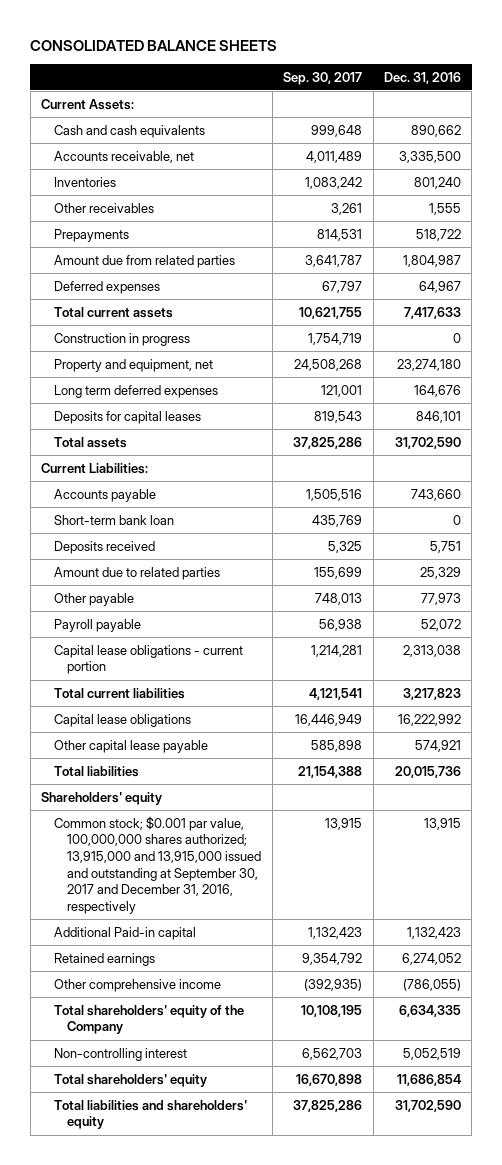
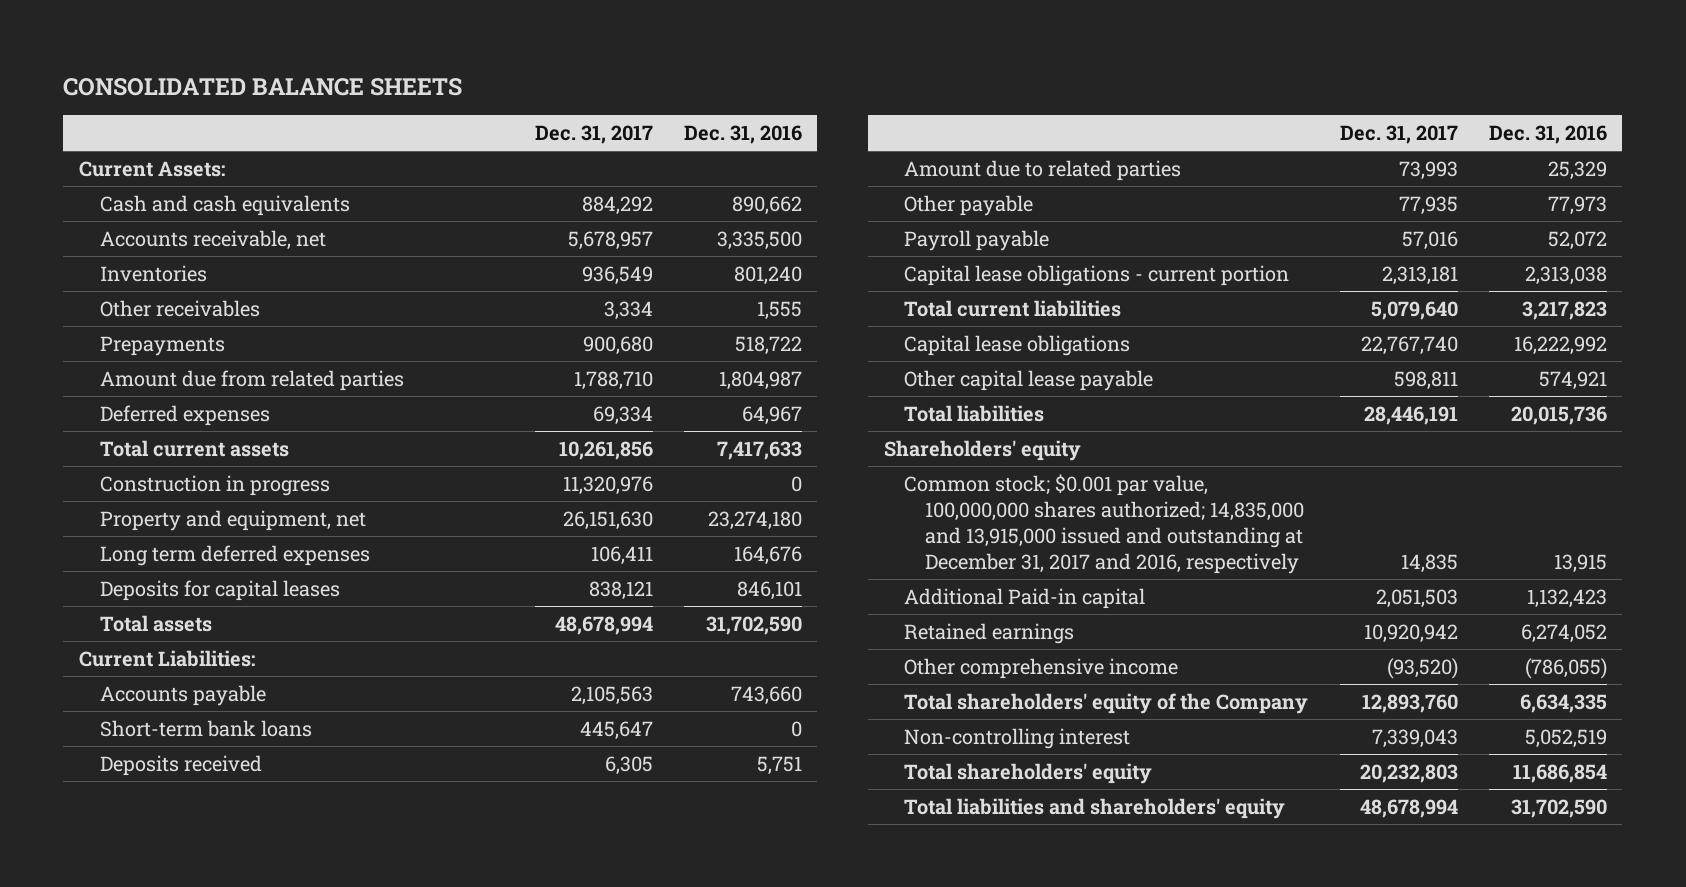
[283,71,363,85] Sep. 30, 2017 -> none
none -> [534,124,653,144] Dec. 31, 2017
[54,514,175,525] Short-term bank loan -> [99,719,312,737] Short-term bank loans
[54,815,262,915] Common stock; $0.001 par value, 100,000,000 shares authorized; 13,915,000 and 13,915,000 issued and outstanding at September 30, 2017 and December 31, 2016, respectively -> [904,473,1305,575] Common stock; $0.001 par value, 100,000,000 shares authorized; 14,835,000 and 13,915,000 issued and outstanding at December 31, 2017 and 2016, respectively

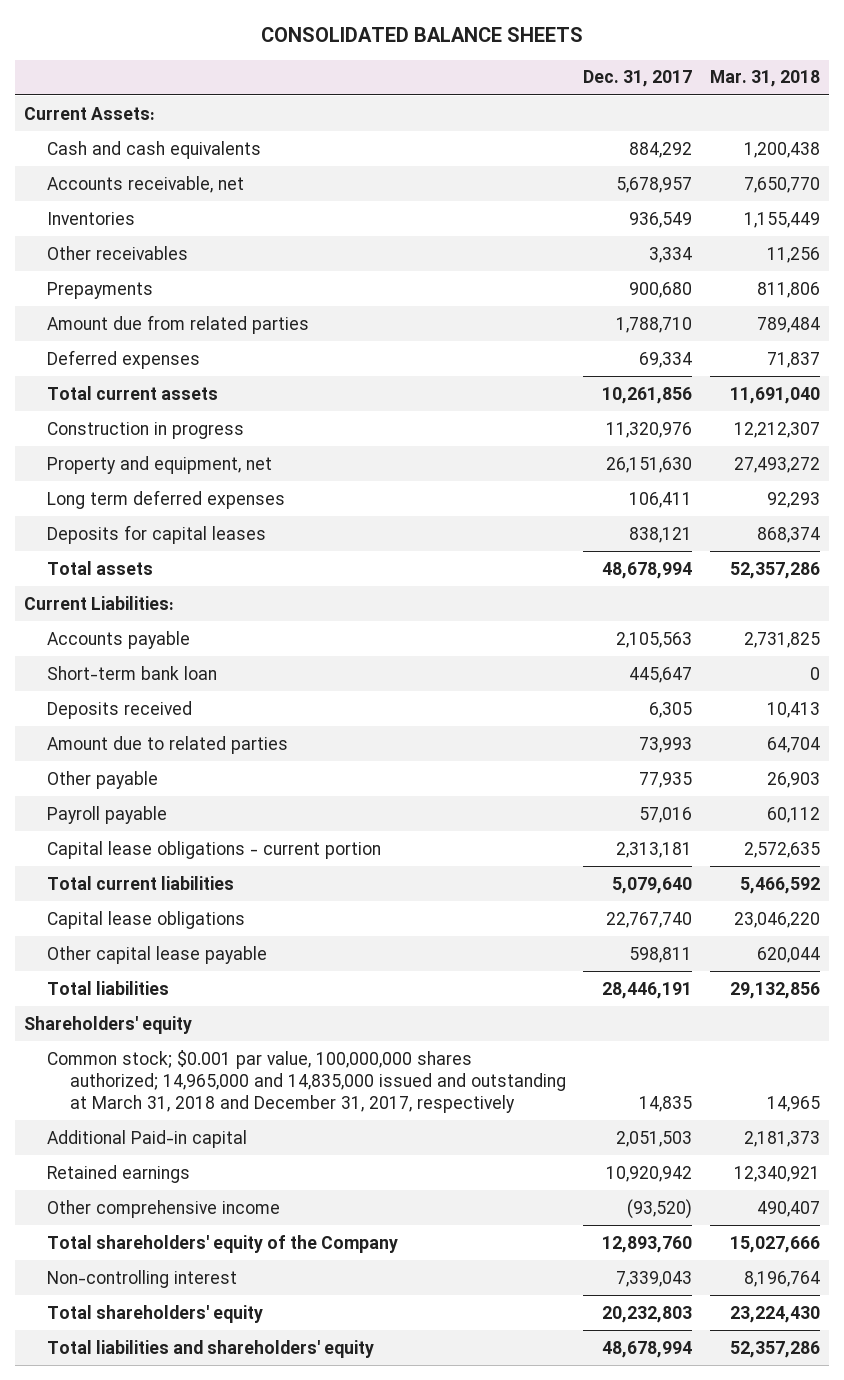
[683,124,802,144] Dec. 31, 2016 -> none
none -> [709,70,820,88] Mar. 31, 2018
[99,719,312,737] Short-term bank loans -> [46,665,217,680] Short-term bank loan
[904,473,1305,575] Common stock; $0.001 par value, 100,000,000 shares authorized; 14,835,000 and 13,915,000 issued and outstanding at December 31, 2017 and 2016, respectively -> [46,1049,566,1113] Common stock; $0.001 par value, 100,000,000 shares authorized; 14,965,000 and 14,835,000 issued and outstanding at March 31, 2018 and December 31, 2017, respectively

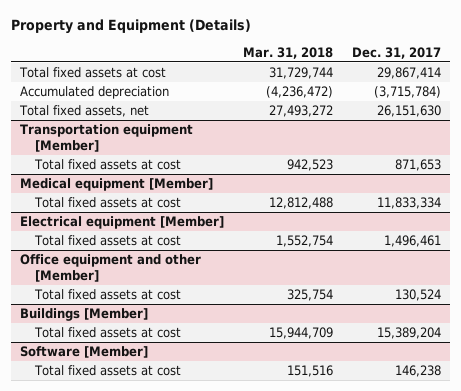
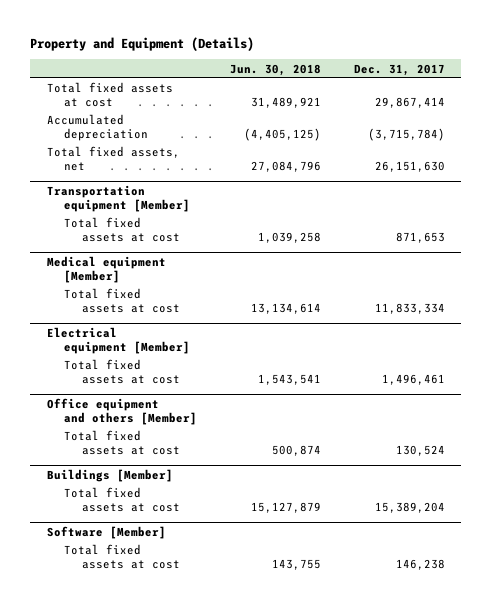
[242,46,333,59] Mar. 31, 2018 -> none
none -> [229,63,321,76] Jun. 30, 2018
[20,254,202,283] Office equipment and other [Member] -> [46,398,198,425] Office equipment and others [Member]

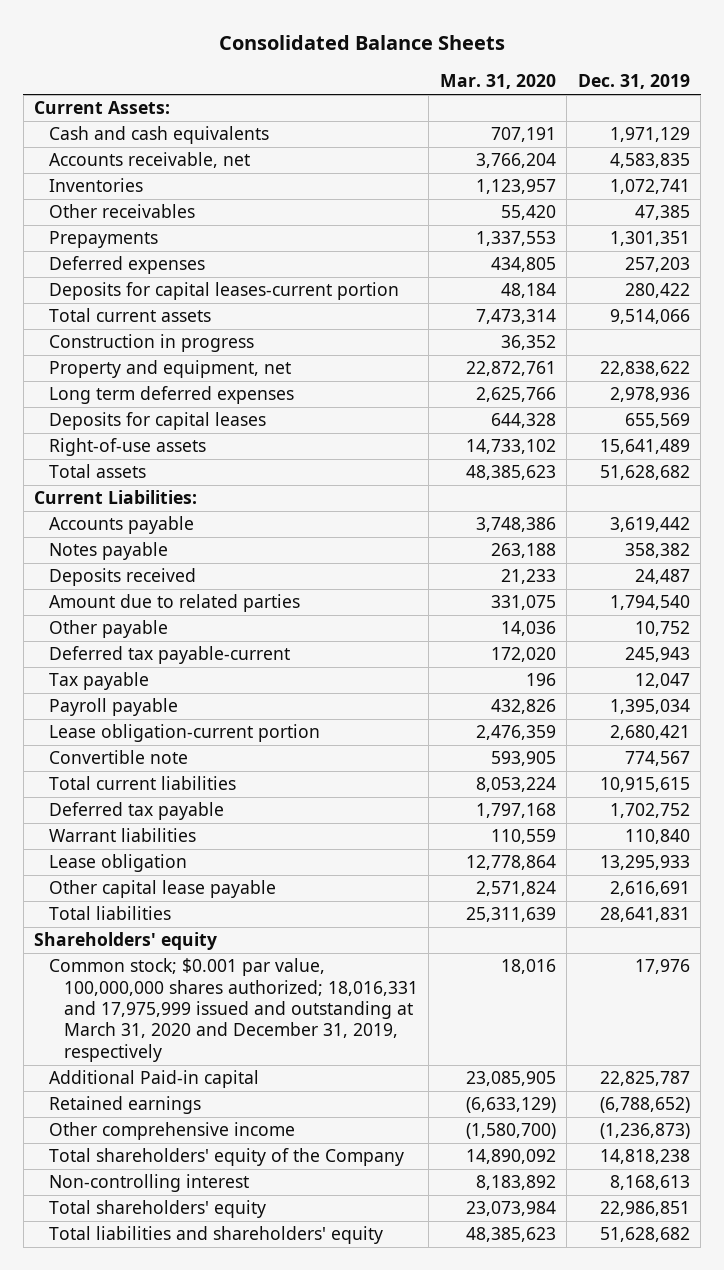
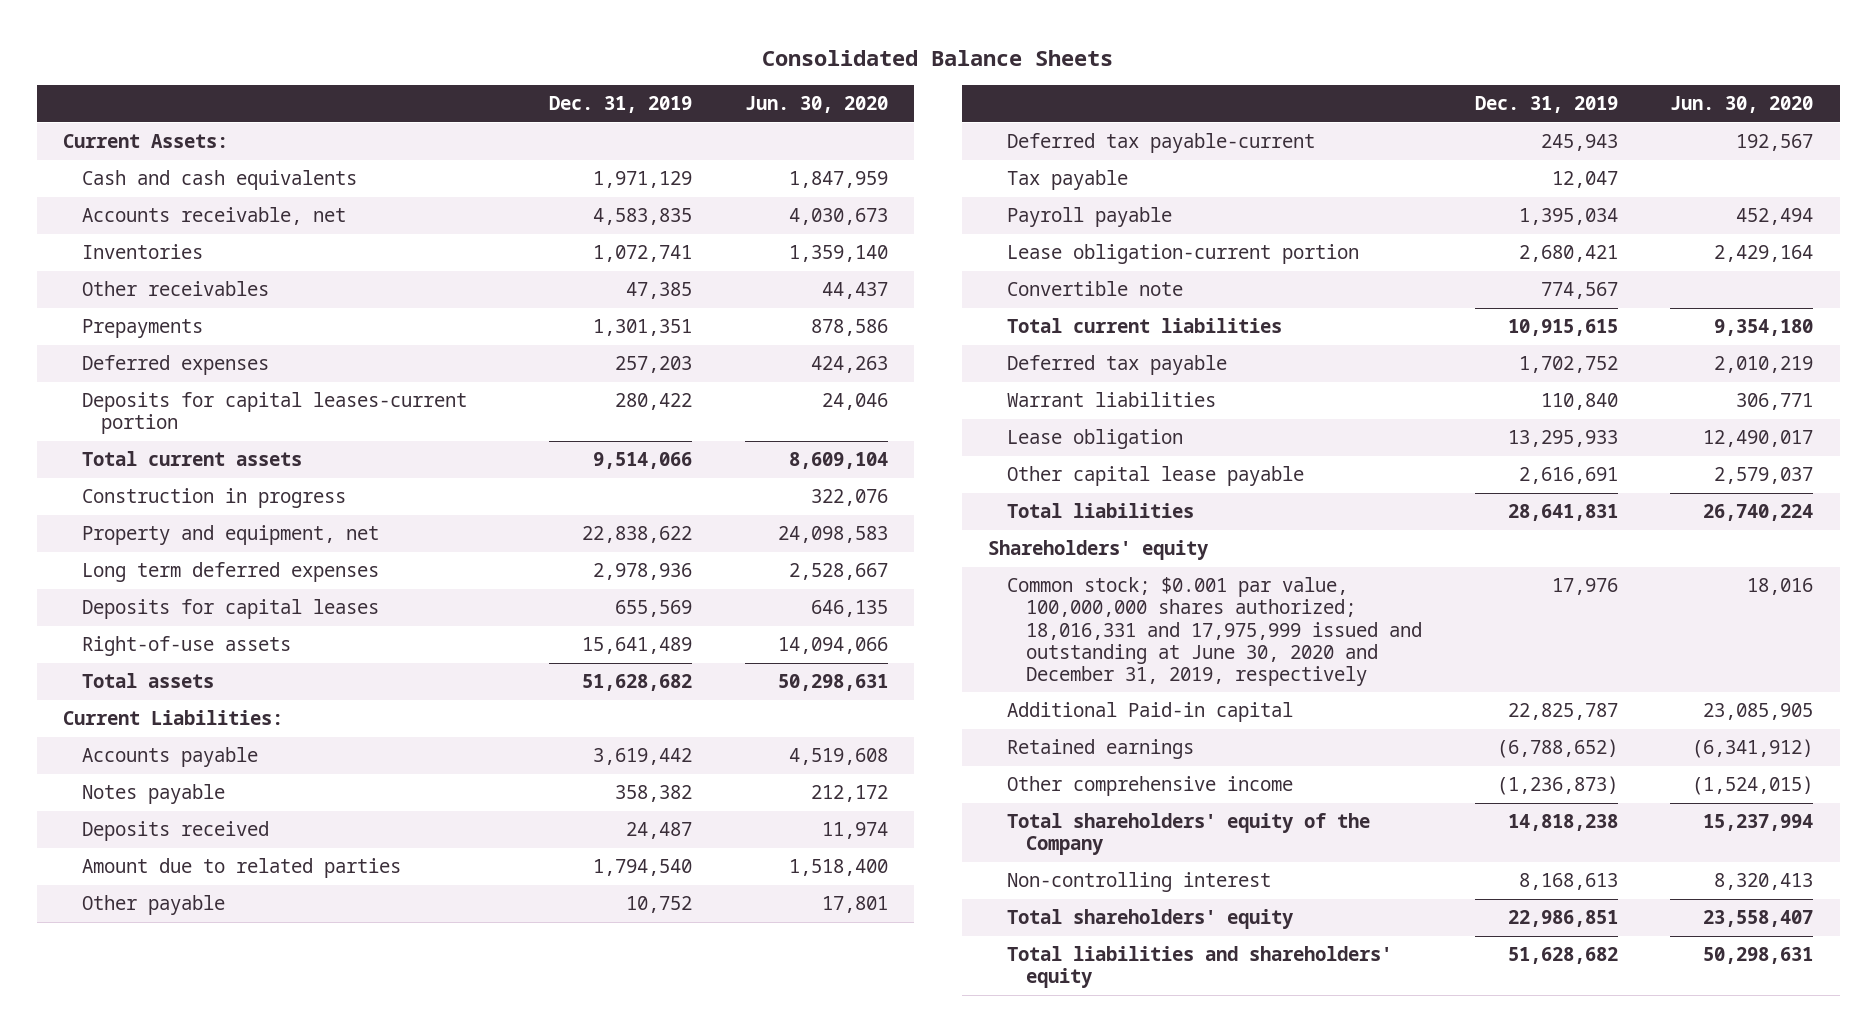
[439,74,556,90] Mar. 31, 2020 -> none
none -> [745,96,889,114] Jun. 30, 2020
[49,958,418,1062] Common stock; $0.001 par value, 100,000,000 shares authorized; 18,016,331 and 17,975,999 issued and outstanding at March 31, 2020 and December 31, 2019, respectively -> [1007,577,1423,686] Common stock; $0.001 par value, 100,000,000 shares authorized; 18,016,331 and 17,975,999 issued and outstanding at June 30, 2020 and December 31, 2019, respectively

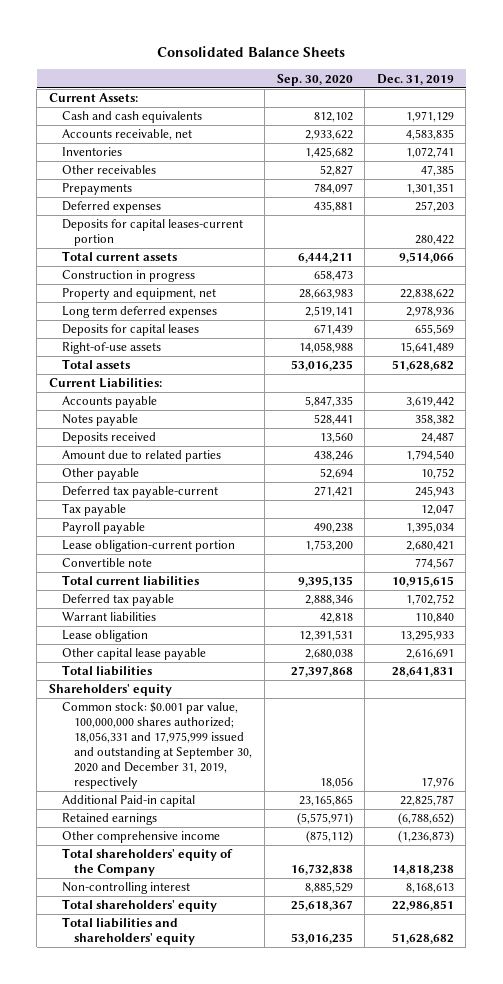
[745,96,889,114] Jun. 30, 2020 -> none
none -> [276,73,353,86] Sep. 30, 2020
[1007,577,1423,686] Common stock; $0.001 par value, 100,000,000 shares authorized; 18,016,331 and 17,975,999 issued and outstanding at June 30, 2020 and December 31, 2019, respectively -> [61,702,253,789] Common stock: $0.001 par value, 100,000,000 shares authorized; 18,056,331 and 17,975,999 issued and outstanding at September 30, 2020 and December 31, 2019, respectively

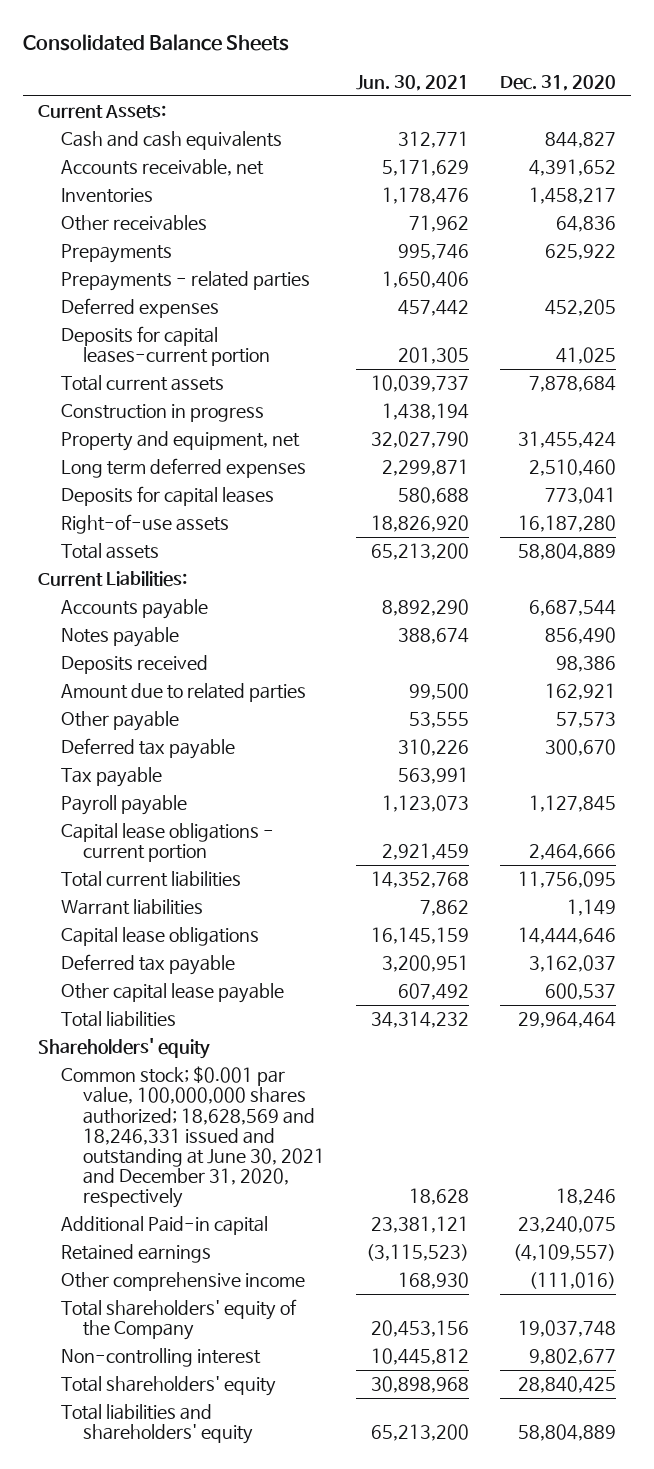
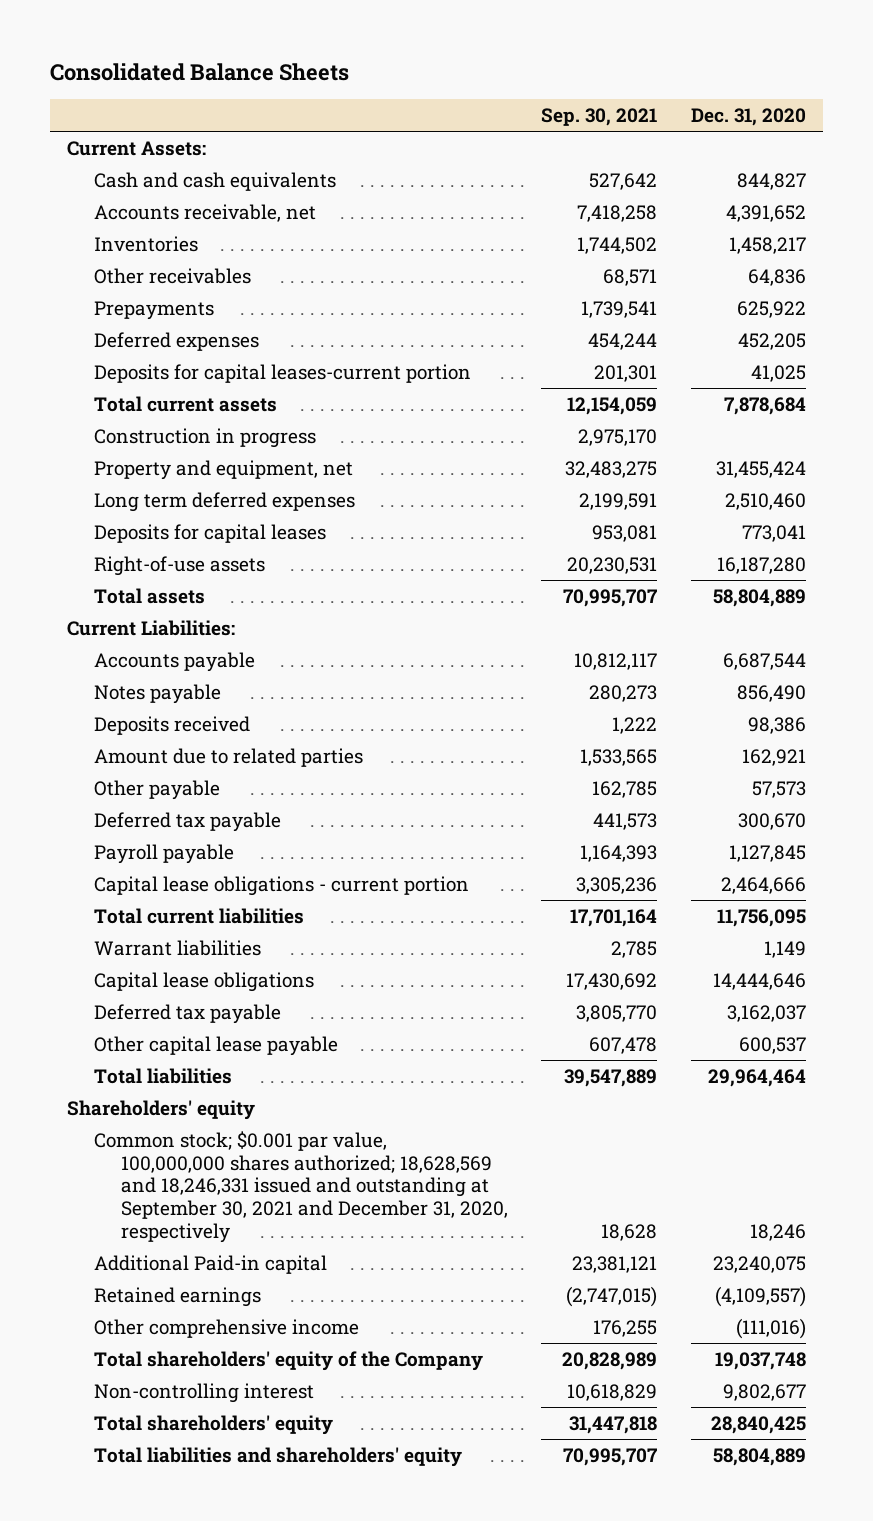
[355,74,469,91] Jun. 30, 2021 -> none
none -> [541,107,658,126] Sep. 30, 2021
[60,271,310,292] Prepayments - related parties -> none
[60,767,162,788] Tax payable -> none
[60,1066,325,1209] Common stock; $0.001 par value, 100,000,000 shares authorized; 18,628,569 and 18,246,331 issued and outstanding at June 30, 2021 and December 31, 2020, respectively -> [93,1131,508,1243] Common stock; $0.001 par value, 100,000,000 shares authorized; 18,628,569 and 18,246,331 issued and outstanding at September 30, 2021 and December 31, 2020, respectively

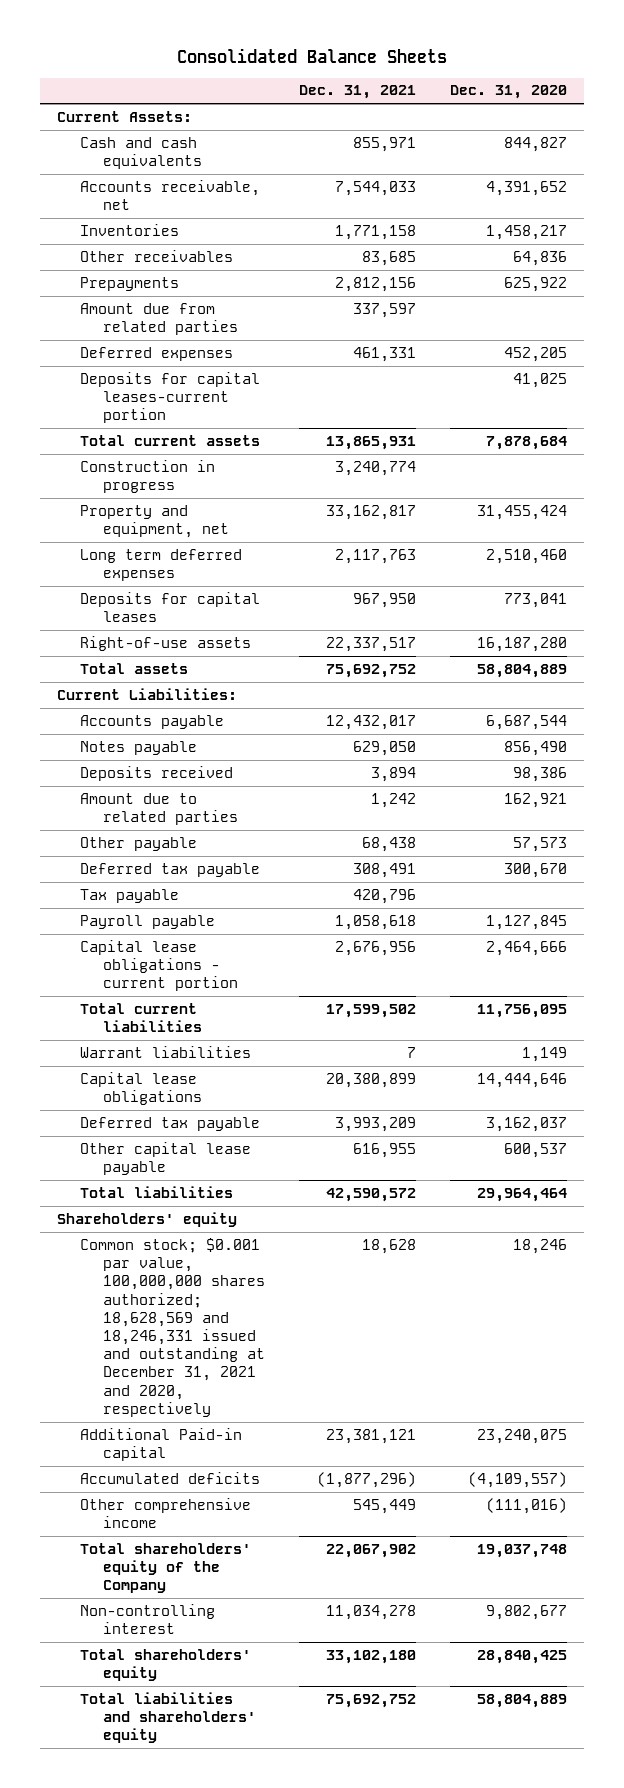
[541,107,658,126] Sep. 30, 2021 -> none
none -> [298,85,416,100] Dec. 31, 2021
none -> [80,302,238,336] Amount due from related parties
none -> [80,888,180,903] Tax payable
[93,1131,508,1243] Common stock; $0.001 par value, 100,000,000 shares authorized; 18,628,569 and 18,246,331 issued and outstanding at September 30, 2021 and December 31, 2020, respectively -> [80,1237,265,1417] Common stock; $0.001 par value, 100,000,000 shares authorized; 18,628,569 and 18,246,331 issued and outstanding at December 31, 2021 and 2020, respectively
[93,1287,261,1308] Retained earnings -> [80,1471,261,1484] Accumulated deficits

